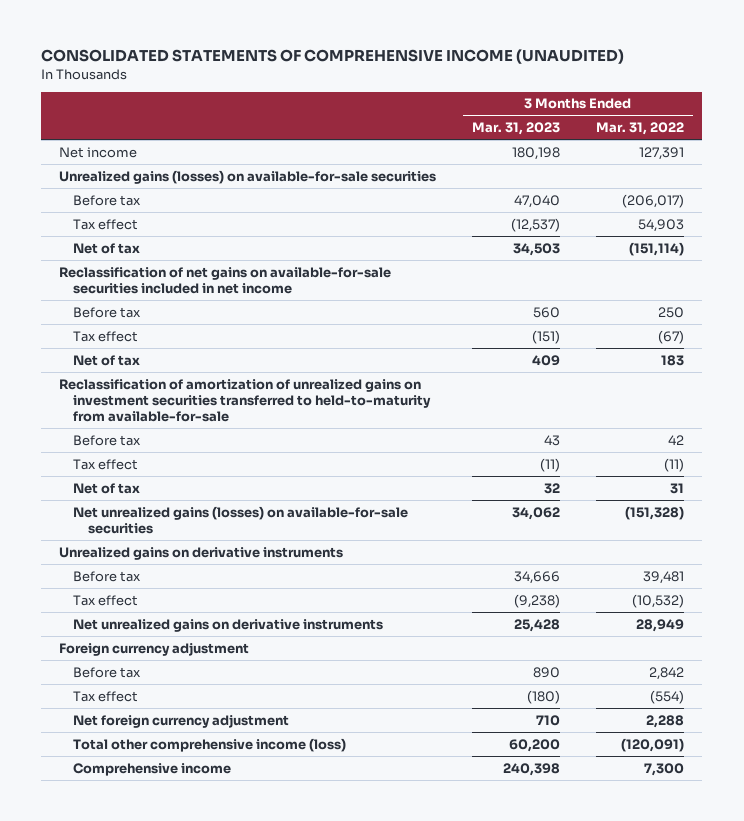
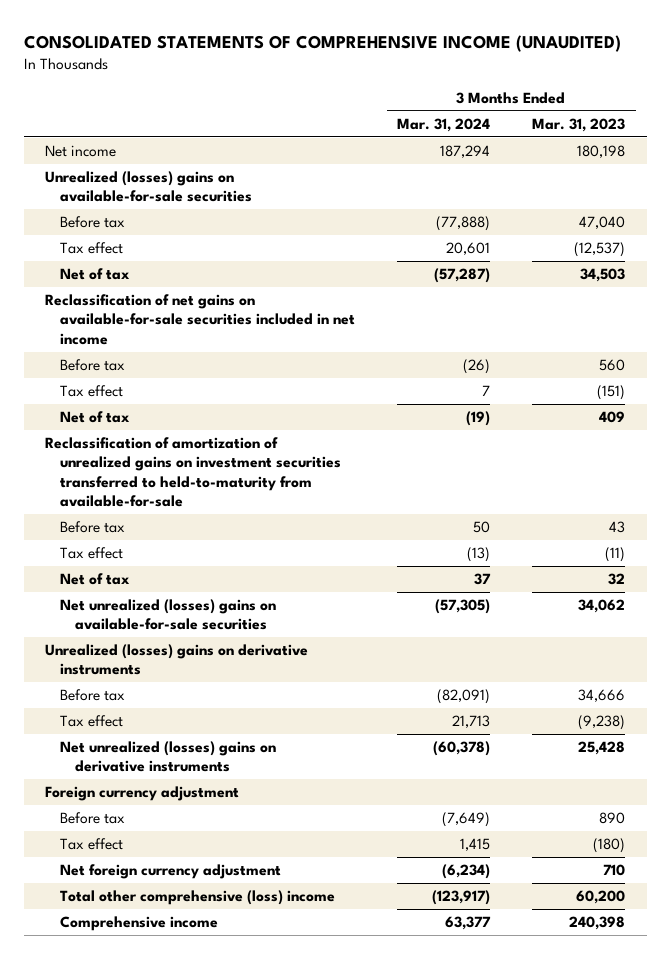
[596,121,685,135] Mar. 31, 2022 -> none
none -> [397,118,491,133] Mar. 31, 2024
[59,169,437,184] Unrealized gains (losses) on available-for-sale securities -> [45,171,252,203] Unrealized (losses) gains on available-for-sale securities
[73,505,409,534] Net unrealized gains (losses) on available-for-sale securities -> [59,599,276,631] Net unrealized (losses) gains on available-for-sale securities
[59,546,344,560] Unrealized gains on derivative instruments -> [45,644,309,676] Unrealized (losses) gains on derivative instruments
[73,618,384,632] Net unrealized gains on derivative instruments -> [59,741,276,773] Net unrealized (losses) gains on derivative instruments
[73,737,347,752] Total other comprehensive income (loss) -> [59,890,335,906] Total other comprehensive (loss) income

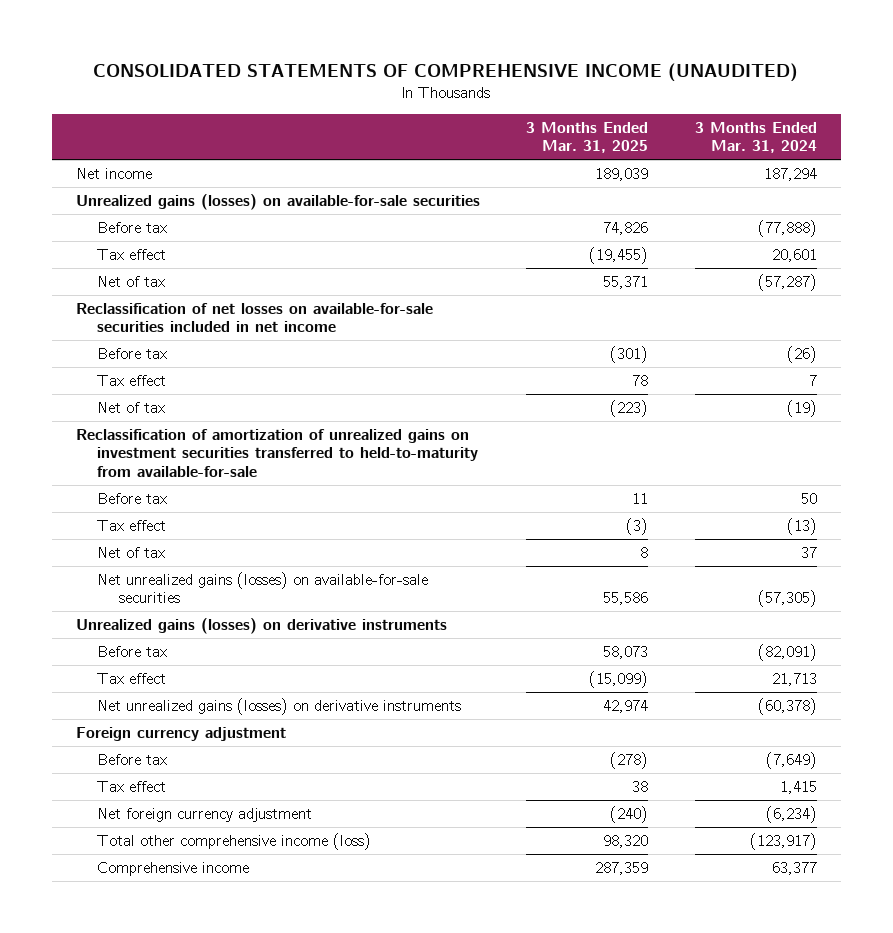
[532,118,626,133] Mar. 31, 2023 -> none
none -> [526,121,649,154] 3 Months Ended Mar. 31, 2025
[45,171,252,203] Unrealized (losses) gains on available-for-sale securities -> [75,193,480,210] Unrealized gains (losses) on available-for-sale securities
[45,294,355,345] Reclassification of net gains on available-for-sale securities included in net income -> [75,302,433,333] Reclassification of net losses on available-for-sale securities included in net income
[59,599,276,631] Net unrealized (losses) gains on available-for-sale securities -> [97,571,429,604] Net unrealized gains (losses) on available-for-sale securities
[45,644,309,676] Unrealized (losses) gains on derivative instruments -> [75,617,447,634] Unrealized gains (losses) on derivative instruments
[59,741,276,773] Net unrealized (losses) gains on derivative instruments -> [97,697,462,715] Net unrealized gains (losses) on derivative instruments
[59,890,335,906] Total other comprehensive (loss) income -> [97,832,372,850] Total other comprehensive income (loss)

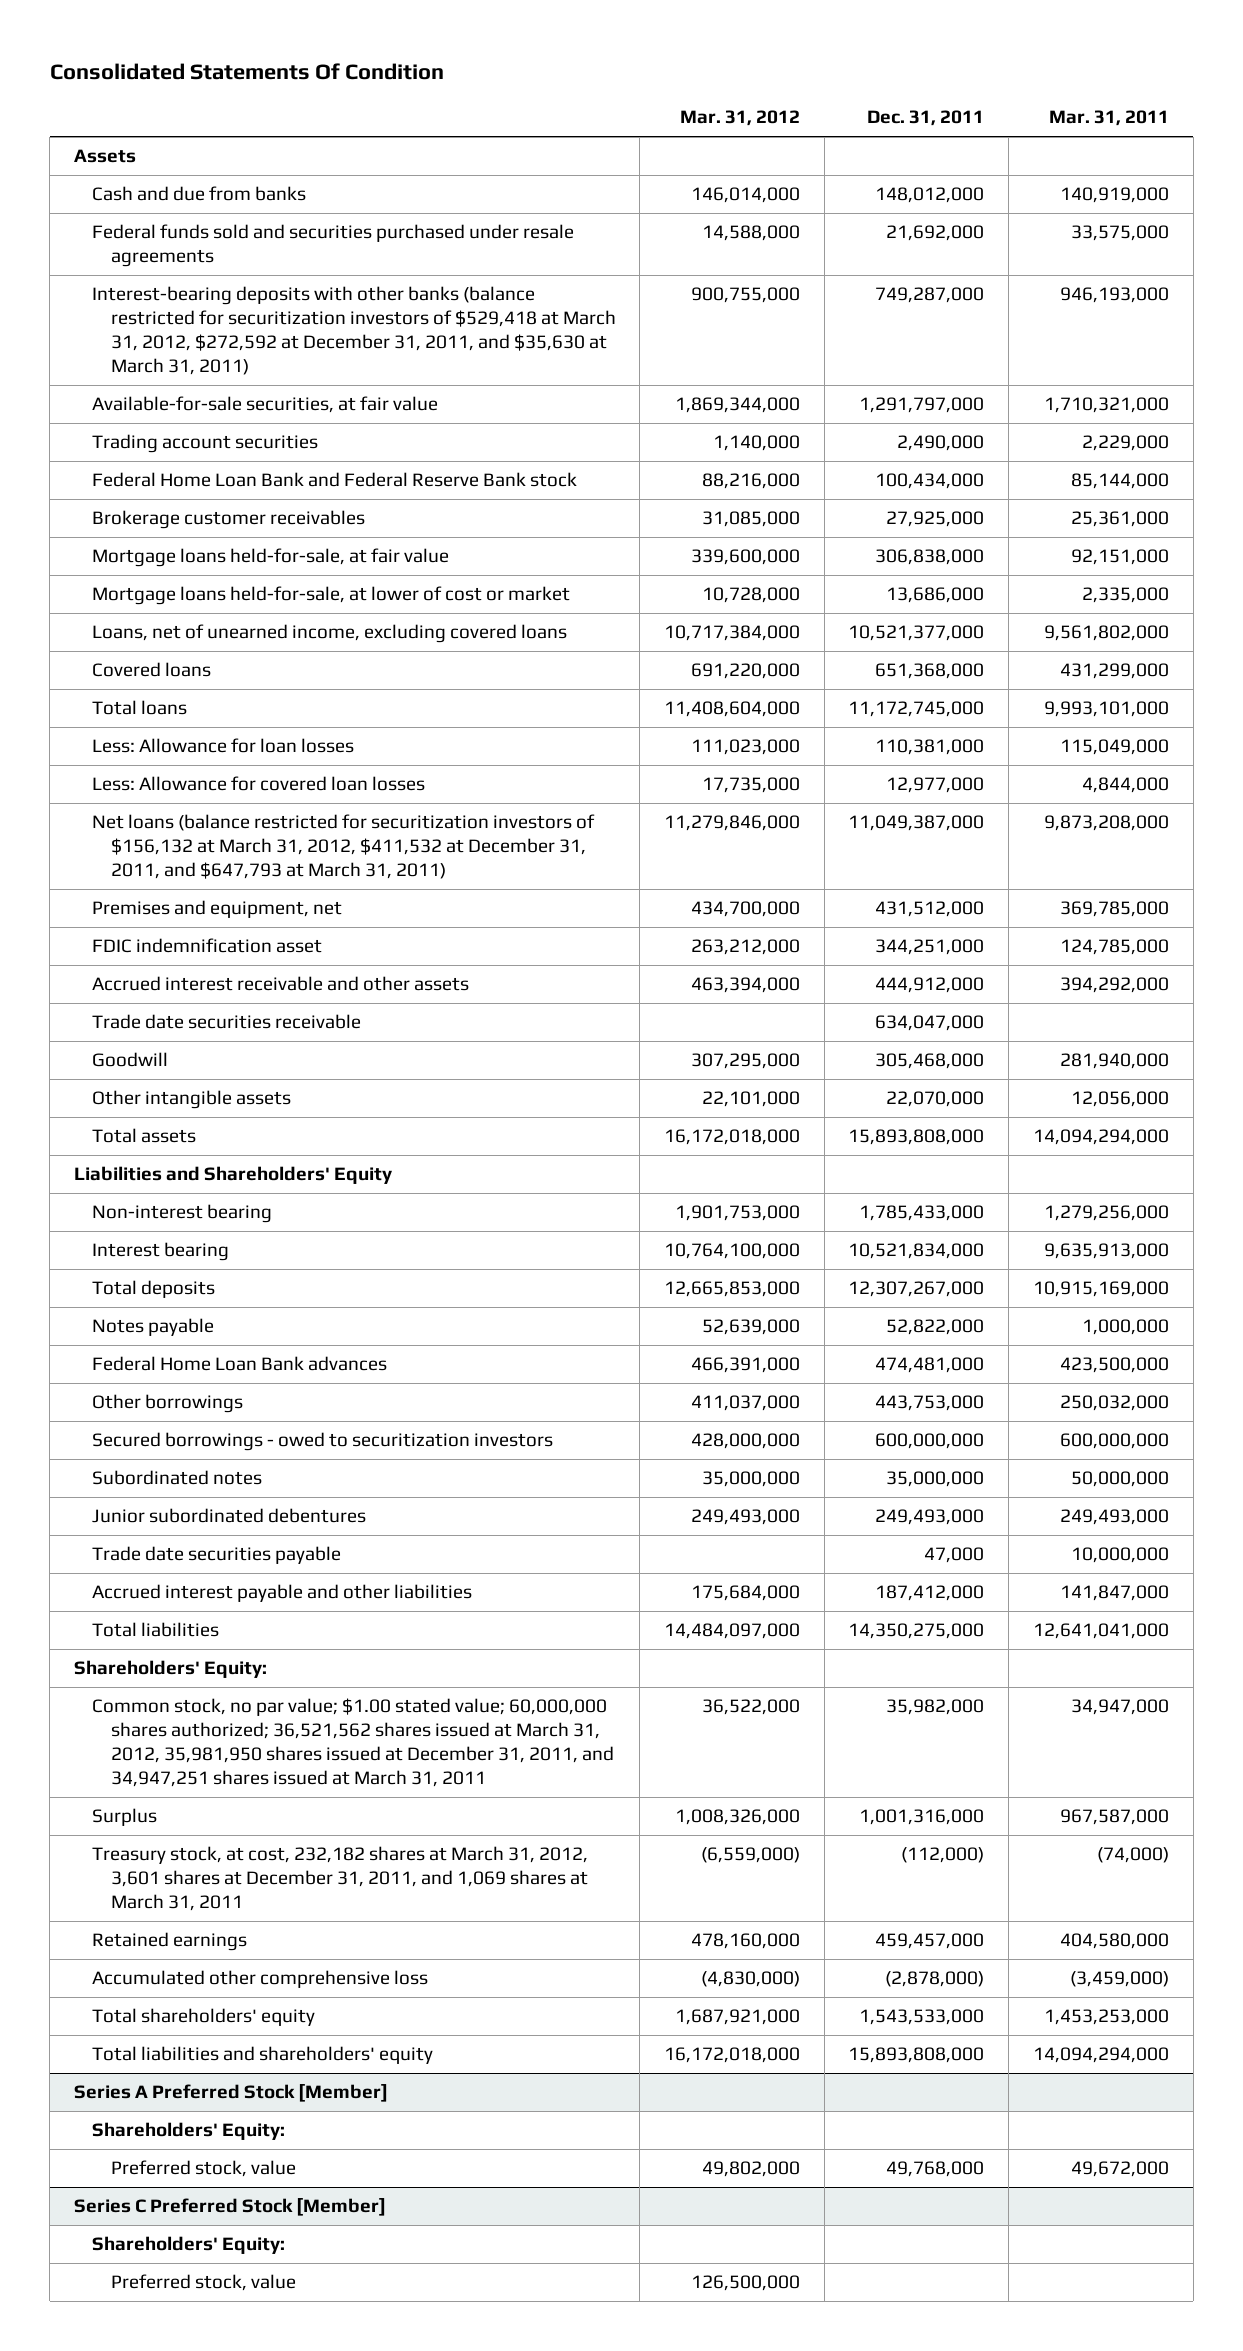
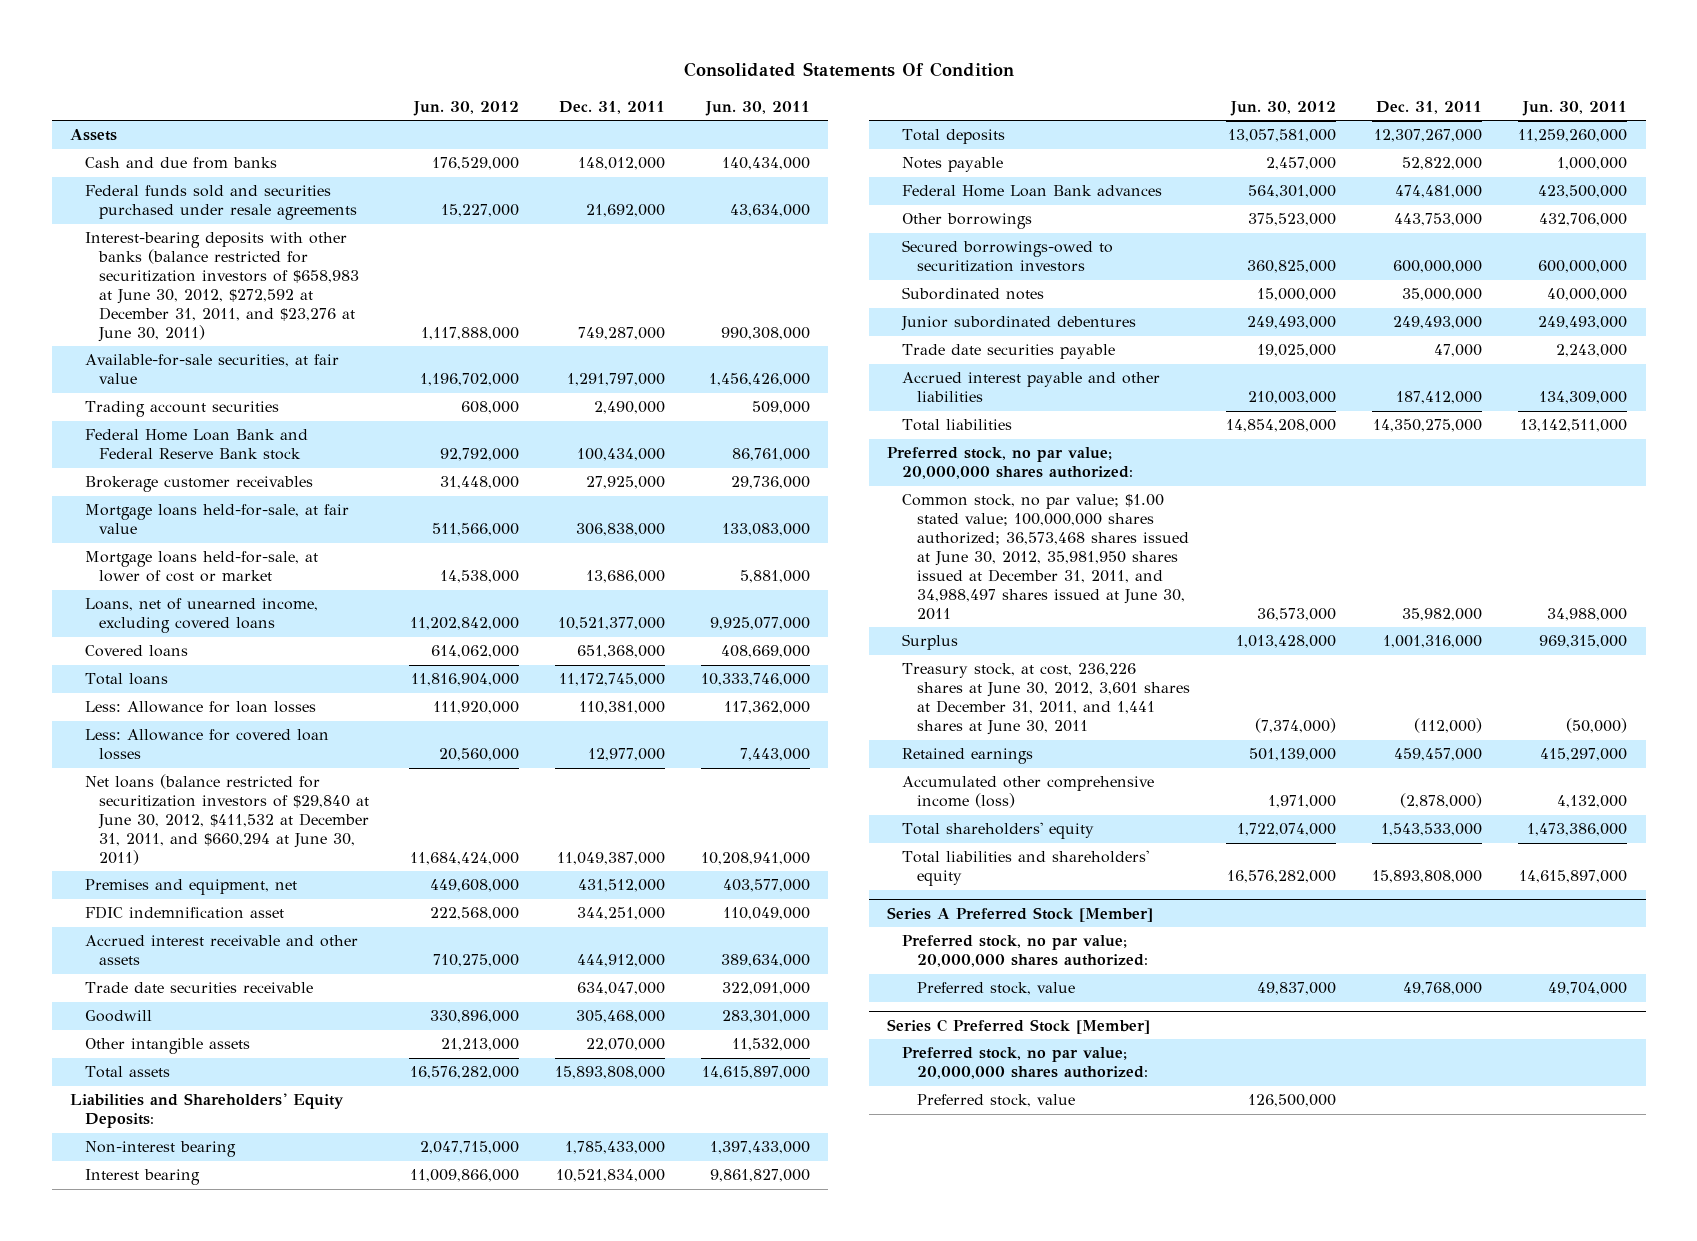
[679,110,800,127] Mar. 31, 2012 -> none
[1048,110,1169,127] Mar. 31, 2011 -> none
none -> [412,100,519,116] Jun. 30, 2012
none -> [705,100,811,116] Jun. 30, 2011
[92,286,616,376] Interest-bearing deposits with other banks (balance restricted for securitization investors of $529,418 at March 31, 2012, $272,592 at December 31, 2011, and $35,630 at March 31, 2011) -> [84,232,360,342] Interest-bearing deposits with other banks (balance restricted for securitization investors of $658,983 at June 30, 2012, $272,592 at December 31, 2011, and $23,276 at June 30, 2011)
[92,814,596,880] Net loans (balance restricted for securitization investors of $156,132 at March 31, 2012, $411,532 at December 31, 2011, and $647,793 at March 31, 2011) -> [84,774,370,866] Net loans (balance restricted for securitization investors of $29,840 at June 30, 2012, $411,532 at December 31, 2011, and $660,294 at June 30, 2011)
[73,1166,392,1185] Liabilities and Shareholders' Equity -> [69,1093,344,1129] Liabilities and Shareholders' Equity Deposits:
[92,1432,554,1452] Secured borrowings - owed to securitization investors -> [901,240,1113,273] Secured borrowings-owed to securitization investors
[73,1660,267,1679] Shareholders' Equity: -> none
none -> [886,447,1133,480] Preferred stock, no par value; 20,000,000 shares authorized:
[92,1698,614,1788] Common stock, no par value; $1.00 stated value; 60,000,000 shares authorized; 36,521,562 shares issued at March 31, 2012, 35,981,950 shares issued at December 31, 2011, and 34,947,251 shares issued at March 31, 2011 -> [901,494,1189,620] Common stock, no par value; $1.00 stated value; 100,000,000 shares authorized; 36,573,468 shares issued at June 30, 2012, 35,981,950 shares issued at December 31, 2011, and 34,988,497 shares issued at June 30, 2011
[92,1846,589,1912] Treasury stock, at cost, 232,182 shares at March 31, 2012, 3,601 shares at December 31, 2011, and 1,069 shares at March 31, 2011 -> [901,663,1190,736] Treasury stock, at cost, 236,226 shares at June 30, 2012, 3,601 shares at December 31, 2011, and 1,441 shares at June 30, 2011
[92,1970,429,1989] Accumulated other comprehensive loss -> [901,776,1154,809] Accumulated other comprehensive income (loss)
[92,2122,286,2141] Shareholders' Equity: -> none
none -> [901,935,1148,968] Preferred stock, no par value; 20,000,000 shares authorized:
[92,2236,286,2255] Shareholders' Equity: -> none
none -> [901,1047,1148,1080] Preferred stock, no par value; 20,000,000 shares authorized:

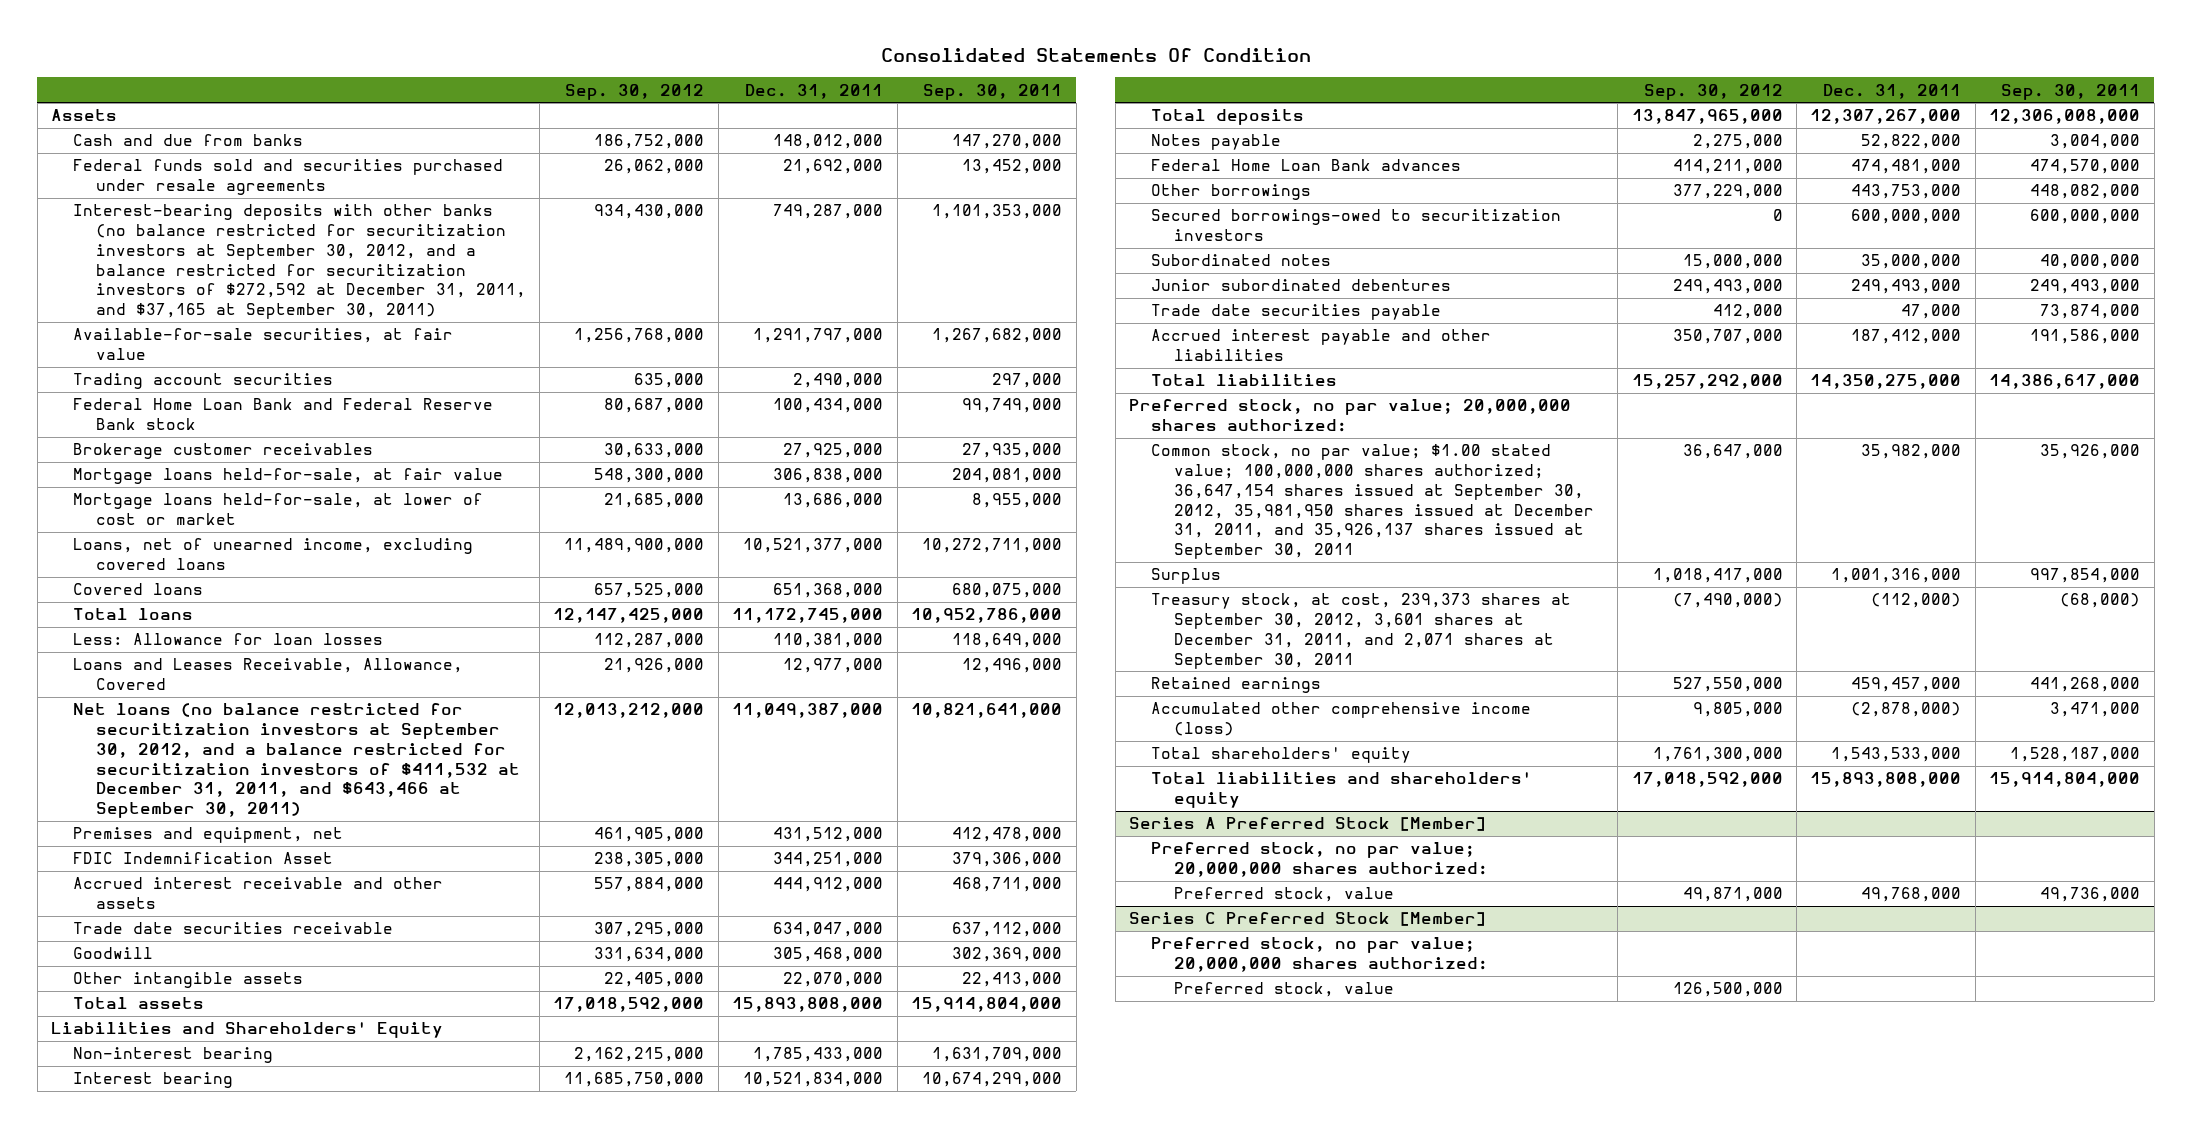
[412,100,519,116] Jun. 30, 2012 -> none
[705,100,811,116] Jun. 30, 2011 -> none
none -> [565,83,705,100] Sep. 30, 2012
none -> [923,83,1063,100] Sep. 30, 2011
[84,232,360,342] Interest-bearing deposits with other banks (balance restricted for securitization investors of $658,983 at June 30, 2012, $272,592 at December 31, 2011, and $23,276 at June 30, 2011) -> [73,204,526,320] Interest-bearing deposits with other banks (no balance restricted for securitization investors at September 30, 2012, and a balance restricted for securitization investors of $272,592 at December 31, 2011, and $37,165 at September 30, 2011)
[84,729,329,761] Less: Allowance for covered loan losses -> [73,658,464,691] Loans and Leases Receivable, Allowance, Covered
[84,774,370,866] Net loans (balance restricted for securitization investors of $29,840 at June 30, 2012, $411,532 at December 31, 2011, and $660,294 at June 30, 2011) -> [73,703,520,819] Net loans (no balance restricted for securitization investors at September 30, 2012, and a balance restricted for securitization investors of $411,532 at December 31, 2011, and $643,466 at September 30, 2011)
[84,906,284,920] FDIC indemnification asset -> [73,852,334,865] FDIC Indemnification Asset
[69,1093,344,1129] Liabilities and Shareholders' Equity Deposits: -> [51,1022,444,1039] Liabilities and Shareholders' Equity
[901,494,1189,620] Common stock, no par value; $1.00 stated value; 100,000,000 shares authorized; 36,573,468 shares issued at June 30, 2012, 35,981,950 shares issued at December 31, 2011, and 34,988,497 shares issued at June 30, 2011 -> [1151,444,1594,560] Common stock, no par value; $1.00 stated value; 100,000,000 shares authorized; 36,647,154 shares issued at September 30, 2012, 35,981,950 shares issued at December 31, 2011, and 35,926,137 shares issued at September 30, 2011
[901,663,1190,736] Treasury stock, at cost, 236,226 shares at June 30, 2012, 3,601 shares at December 31, 2011, and 1,441 shares at June 30, 2011 -> [1151,593,1572,669] Treasury stock, at cost, 239,373 shares at September 30, 2012, 3,601 shares at December 31, 2011, and 2,071 shares at September 30, 2011

